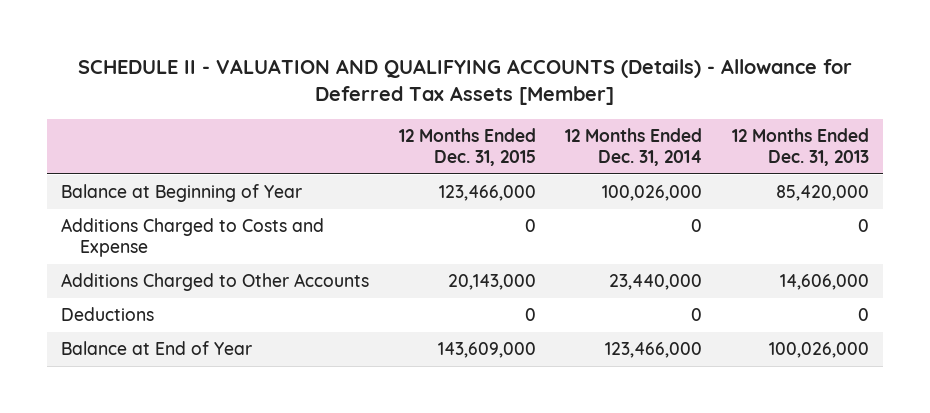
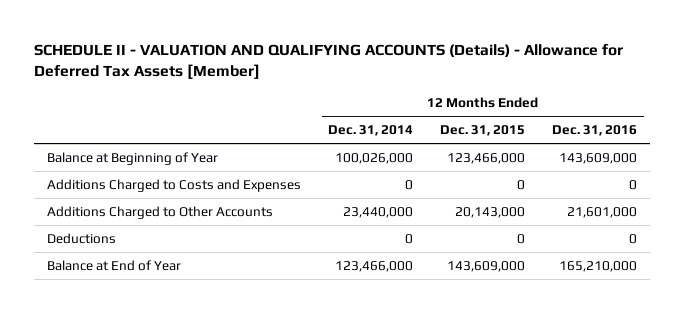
[731,127,869,167] 12 Months Ended Dec. 31, 2013 -> none
none -> [551,124,637,136] Dec. 31, 2016
[61,218,325,258] Additions Charged to Costs and Expense -> [47,178,302,192] Additions Charged to Costs and Expenses

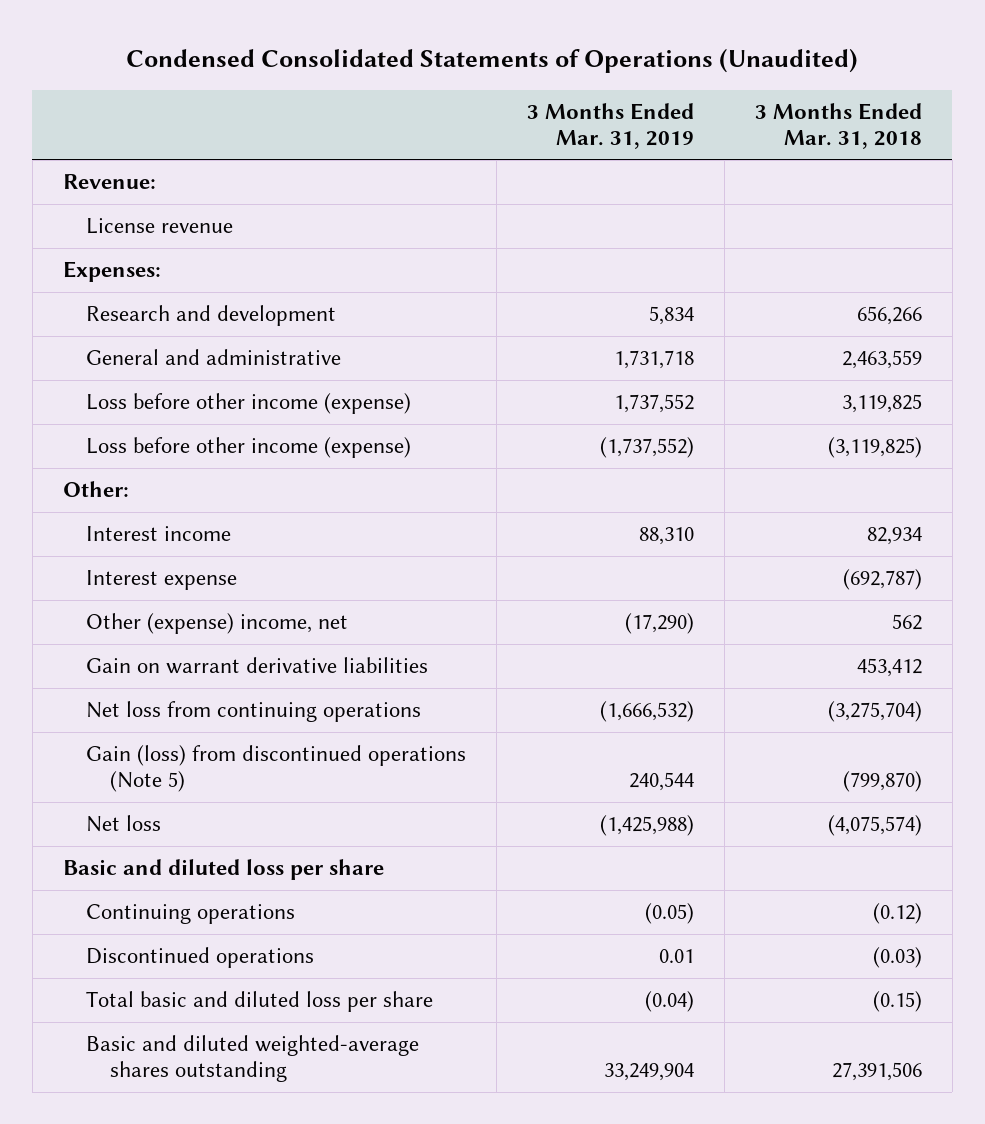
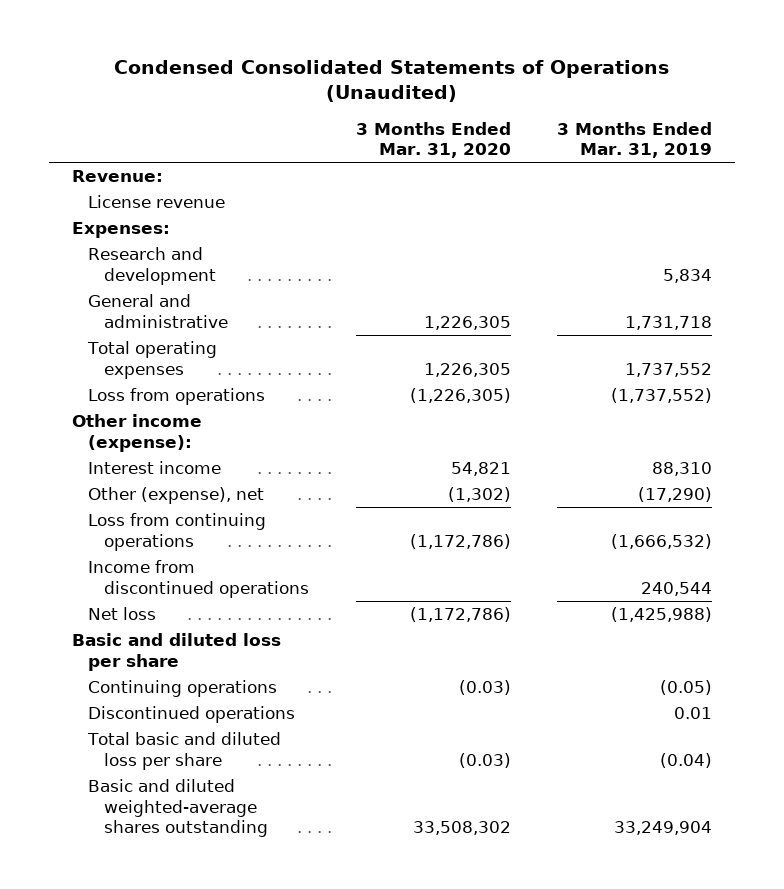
[754,102,922,149] 3 Months Ended Mar. 31, 2018 -> none
none -> [355,121,511,159] 3 Months Ended Mar. 31, 2020
[86,393,412,415] Loss before other income (expense) -> [87,341,218,379] Total operating expenses
[86,437,412,459] Loss before other income (expense) -> [88,388,266,406] Loss from operations
[62,481,129,498] Other: -> [72,414,203,452] Other income (expense):
[86,570,238,591] Interest expense -> none
[86,657,429,675] Gain on warrant derivative liabilities -> none
[86,613,349,635] Other (expense) income, net -> [88,487,265,505] Other (expense), net
[86,701,422,723] Net loss from continuing operations -> [88,513,267,551] Loss from continuing operations
[86,745,467,793] Gain (loss) from discontinued operations (Note 5) -> [88,560,310,598] Income from discontinued operations

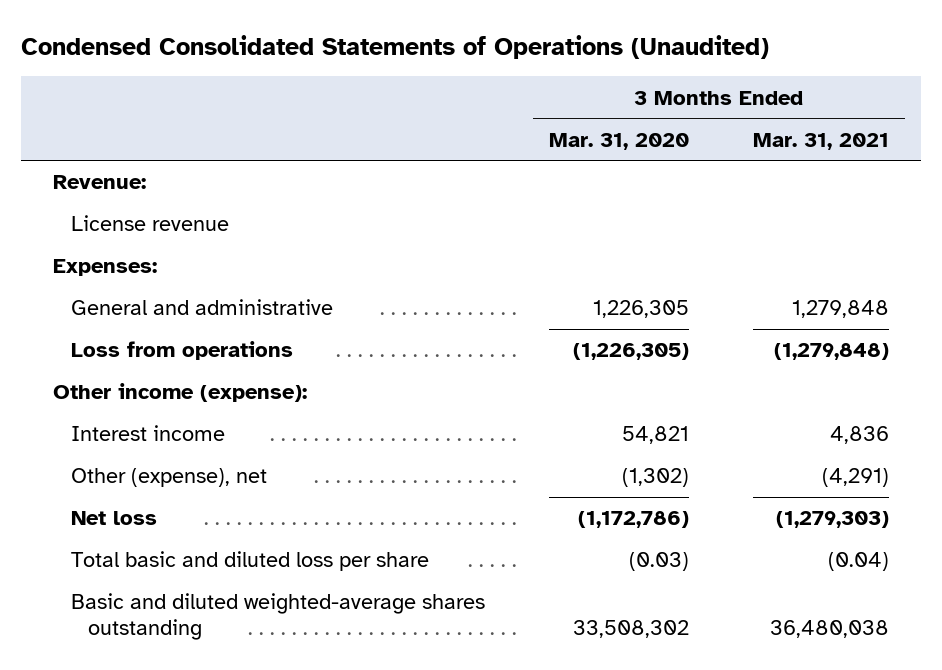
[556,121,712,159] 3 Months Ended Mar. 31, 2019 -> none
none -> [752,132,889,150] Mar. 31, 2021
[88,247,217,285] Research and development -> none
[87,341,218,379] Total operating expenses -> none
[88,513,267,551] Loss from continuing operations -> none
[88,560,310,598] Income from discontinued operations -> none
[72,633,282,671] Basic and diluted loss per share -> none
[88,680,278,698] Continuing operations -> none
[88,706,296,724] Discontinued operations -> none

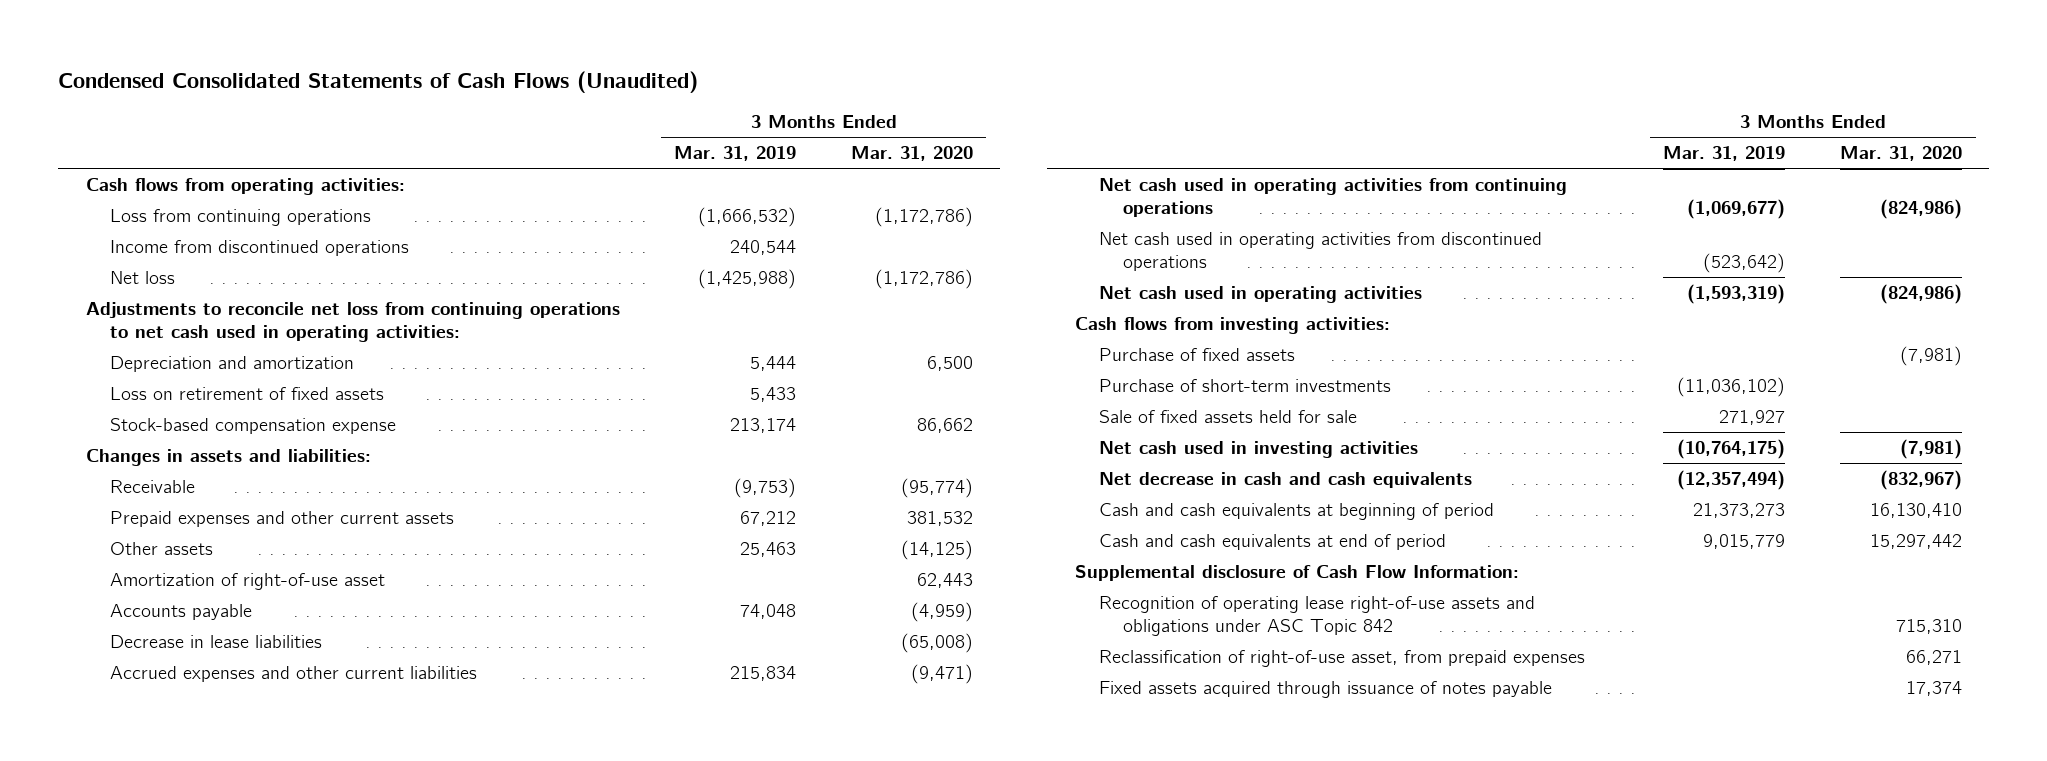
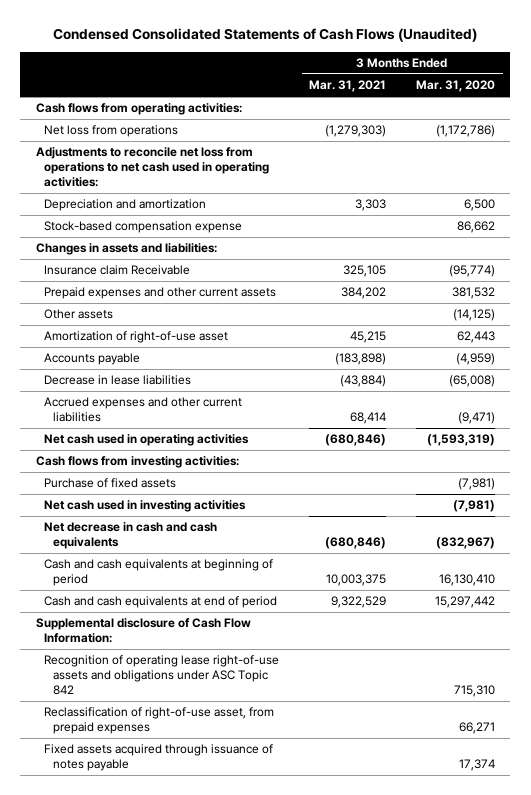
[674,146,797,162] Mar. 31, 2019 -> none
none -> [309,80,387,93] Mar. 31, 2021
[110,209,372,227] Loss from continuing operations -> none
[110,240,410,257] Income from discontinued operations -> none
[110,271,176,285] Net loss -> [44,125,179,138] Net loss from operations
[85,302,620,343] Adjustments to reconcile net loss from continuing operations to net cash used in operating activities: -> [35,147,270,187] Adjustments to reconcile net loss from operations to net cash used in operating activities:
[110,387,385,401] Loss on retirement of fixed assets -> none
[110,480,196,494] Receivable -> [44,265,191,276] Insurance claim Receivable
[1099,178,1568,218] Net cash used in operating activities from continuing operations -> none
[1099,232,1543,272] Net cash used in operating activities from discontinued operations -> none
[1879,284,1962,305] (824,986) -> [427,434,496,447] (1,593,319)
[1099,379,1392,393] Purchase of short-term investments -> none
[1099,410,1358,424] Sale of fixed assets held for sale -> none

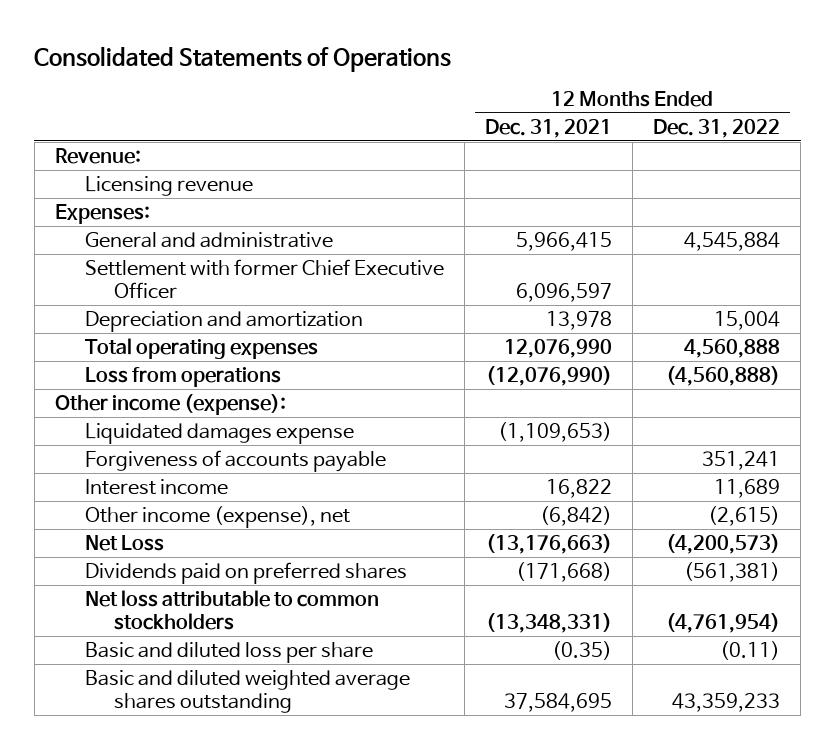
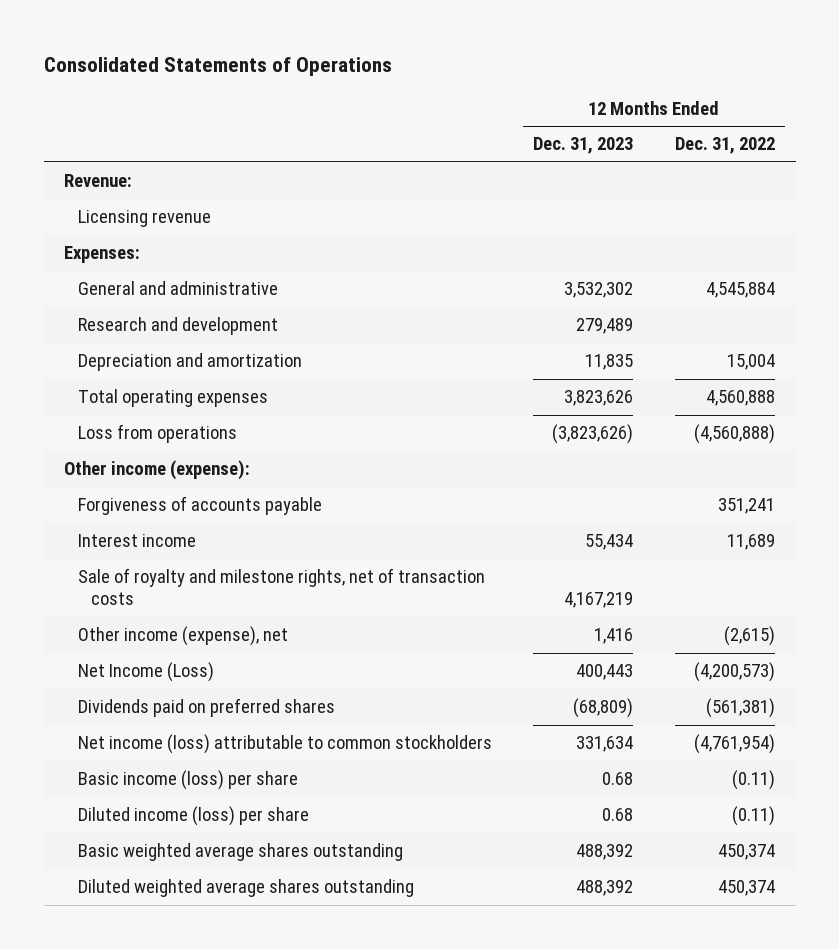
[484,118,612,138] Dec. 31, 2021 -> none
none -> [533,137,634,155] Dec. 31, 2023
[84,259,444,300] Settlement with former Chief Executive Officer -> none
none -> [77,317,278,336] Research and development
[84,423,354,445] Liquidated damages expense -> none
none -> [77,568,485,606] Sale of royalty and milestone rights, net of transaction costs
[84,535,164,552] Net Loss -> [77,662,214,683] Net Income (Loss)
[84,590,379,631] Net loss attributable to common stockholders -> [77,734,492,755] Net income (loss) attributable to common stockholders
[84,642,373,664] Basic and diluted loss per share -> [77,770,298,791] Basic income (loss) per share
none -> [77,806,309,827] Diluted income (loss) per share
[84,670,410,714] Basic and diluted weighted average shares outstanding -> [77,843,403,862] Basic weighted average shares outstanding
[672,693,781,713] 43,359,233 -> [717,844,775,861] 450,374
none -> [77,879,414,898] Diluted weighted average shares outstanding

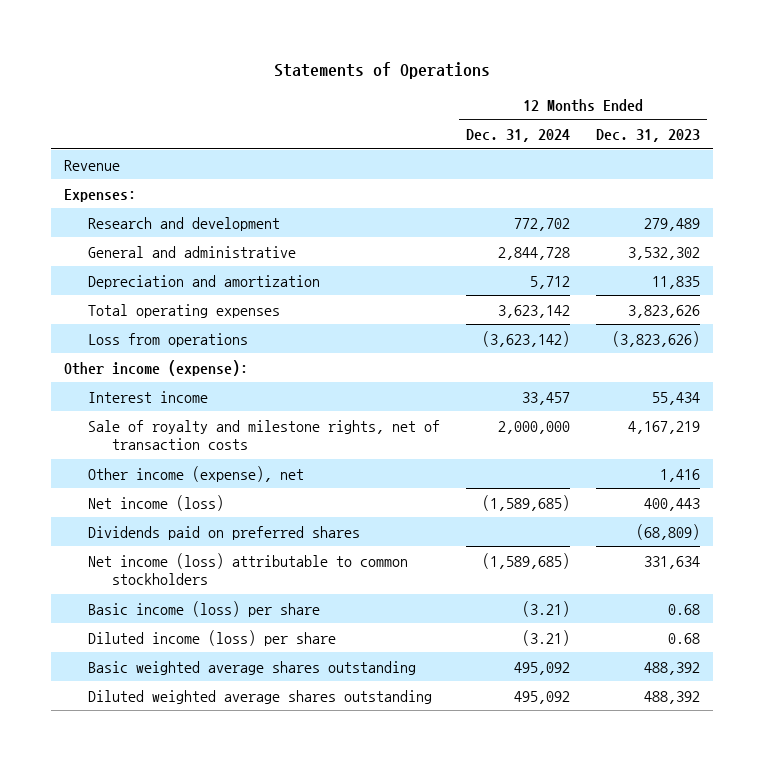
[43,57,392,77] Consolidated Statements of Operations -> [274,62,491,80] Statements of Operations
[674,137,775,155] Dec. 31, 2022 -> none
none -> [465,129,570,143] Dec. 31, 2024
[64,174,133,188] Revenue: -> none
[77,210,211,228] Licensing revenue -> [64,159,121,171] Revenue
[77,281,278,296] General and administrative -> [87,245,296,258] General and administrative
[77,496,322,516] Forgiveness of accounts payable -> none
[77,662,214,683] Net Income (Loss) -> [87,494,224,511] Net income (loss)

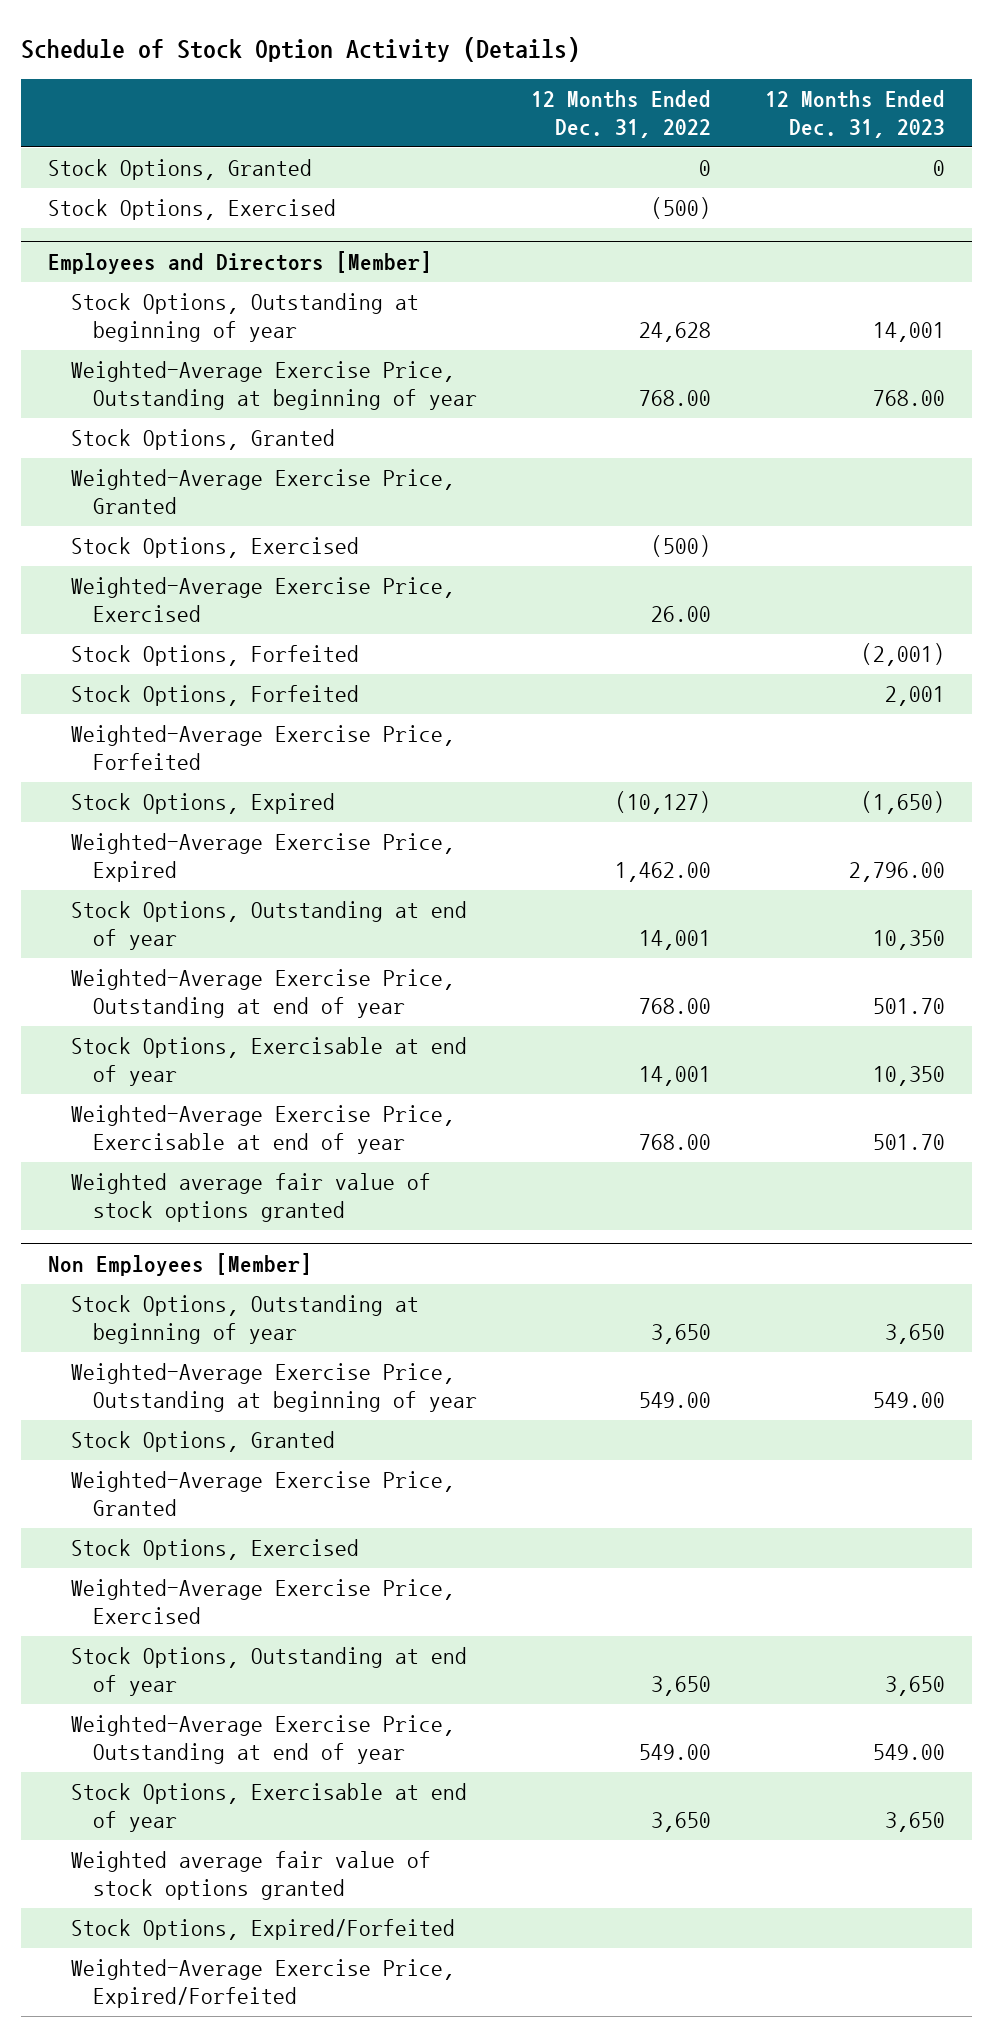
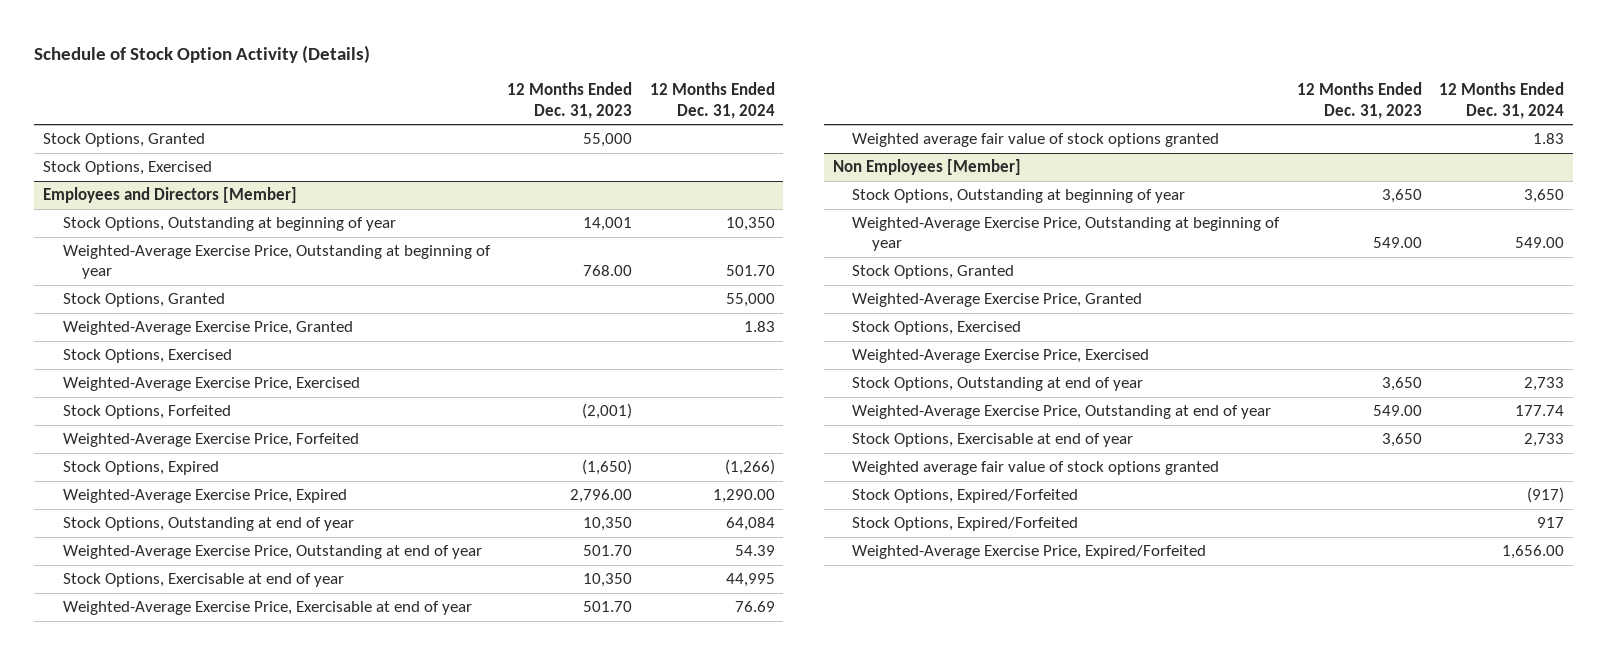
[530,90,711,139] 12 Months Ended Dec. 31, 2022 -> none
none -> [649,82,775,119] 12 Months Ended Dec. 31, 2024
[932,160,945,177] 0 -> [583,133,633,148] 55,000
[70,685,359,707] Stock Options, Forfeited -> none
none -> [852,517,1079,532] Stock Options, Expired/Forfeited

